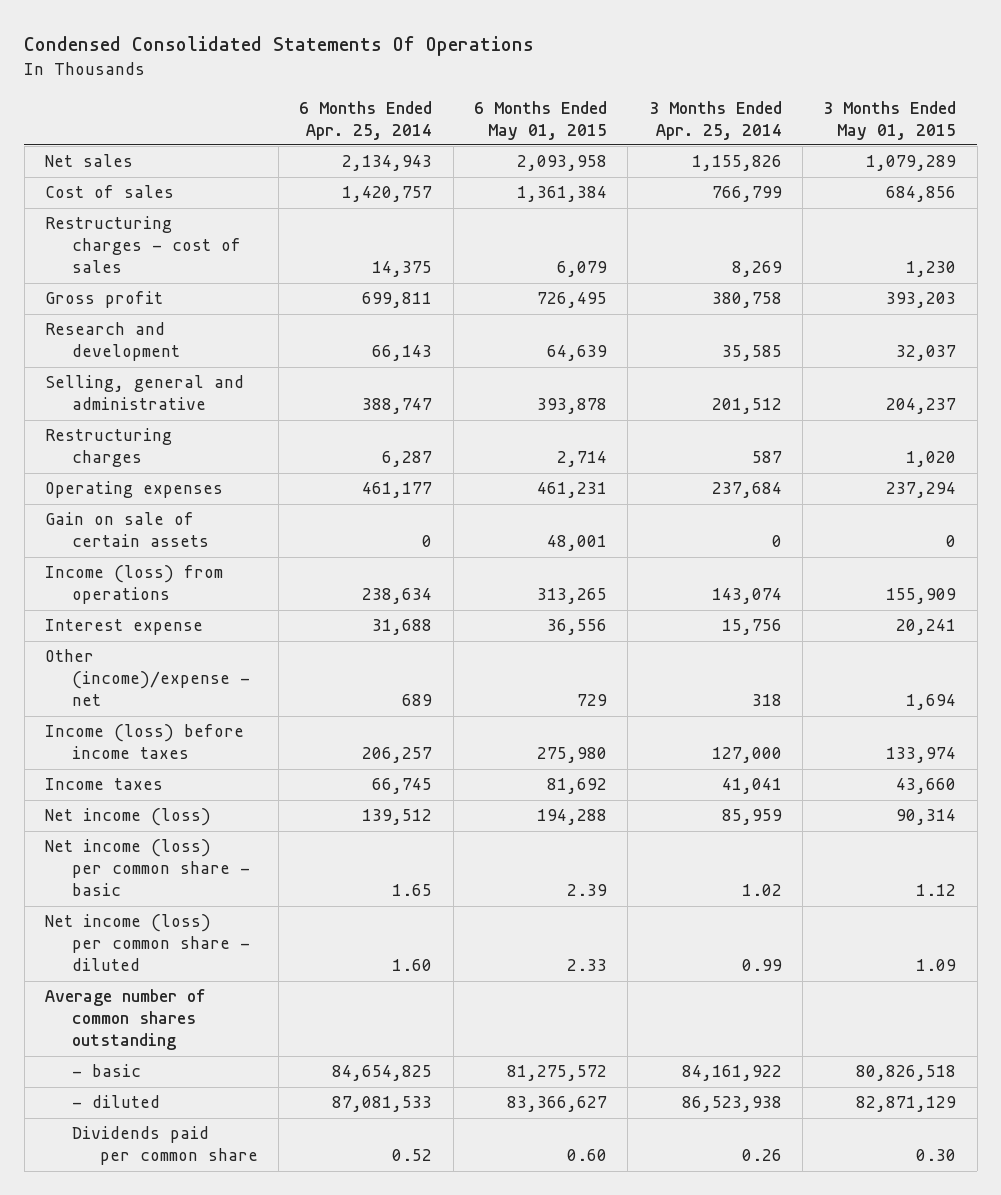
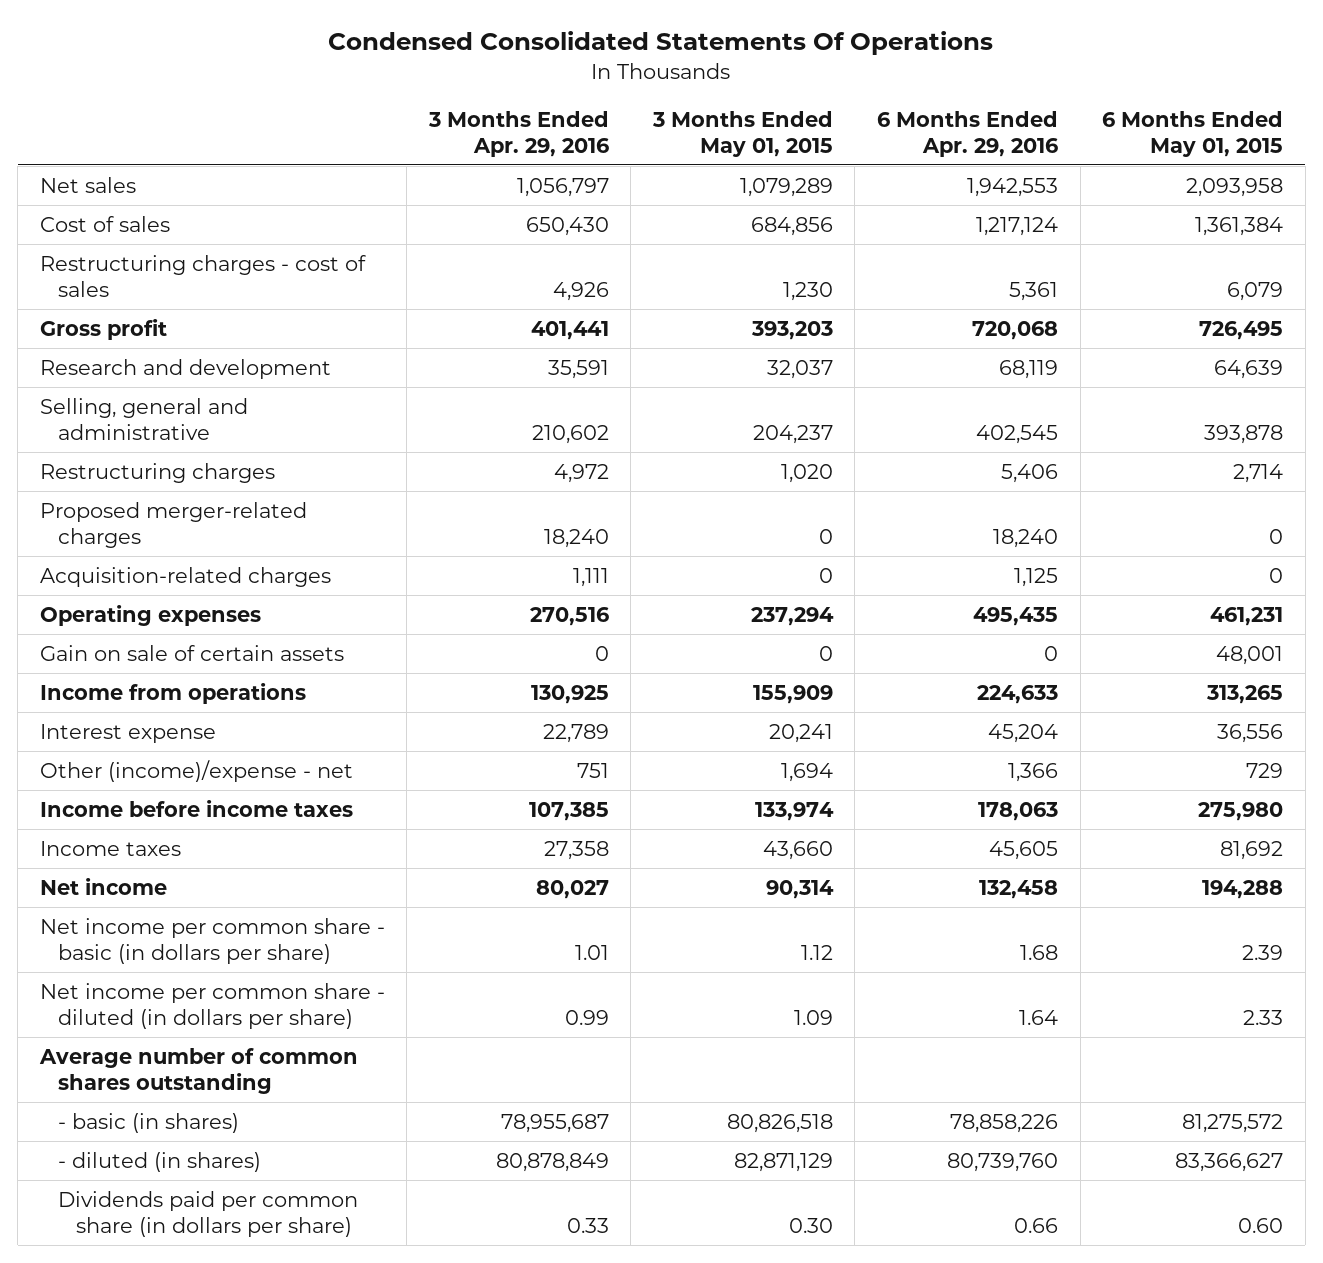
[299,100,433,140] 6 Months Ended Apr. 25, 2014 -> none
[648,100,782,140] 3 Months Ended Apr. 25, 2014 -> none
none -> [427,111,609,157] 3 Months Ended Apr. 29, 2016
none -> [877,111,1059,157] 6 Months Ended Apr. 29, 2016
none -> [39,501,307,548] Proposed merger-related charges
none -> [39,566,331,587] Acquisition-related charges
[44,565,223,605] Income (loss) from operations -> [39,682,306,704] Income from operations
[44,724,244,760] Income (loss) before income taxes -> [39,799,353,817] Income before income taxes
[44,808,211,827] Net income (loss) -> [39,877,167,895] Net income
[44,839,251,897] Net income (loss) per common share - basic -> [39,917,385,964] Net income per common share - basic (in dollars per share)
[44,914,251,972] Net income (loss) per common share - diluted -> [39,982,385,1029] Net income per common share - diluted (in dollars per share)
[72,1064,142,1078] - basic -> [57,1112,239,1133] - basic (in shares)
[72,1095,161,1109] - diluted -> [57,1151,261,1172] - diluted (in shares)
[72,1126,258,1166] Dividends paid per common share -> [57,1190,358,1237] Dividends paid per common share (in dollars per share)

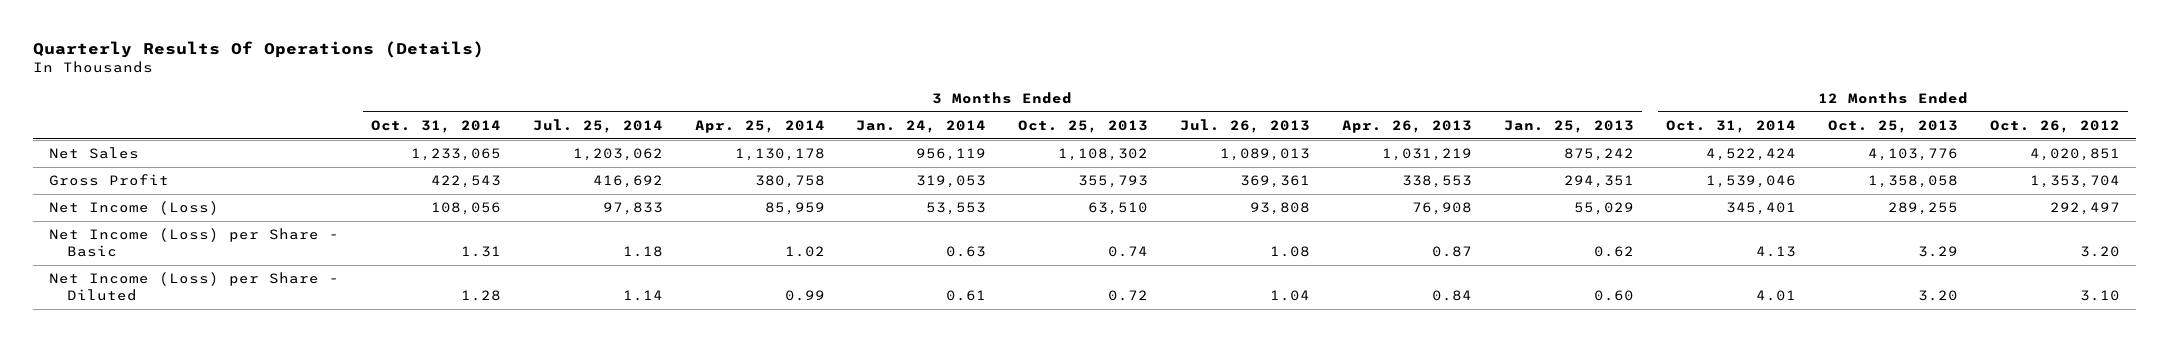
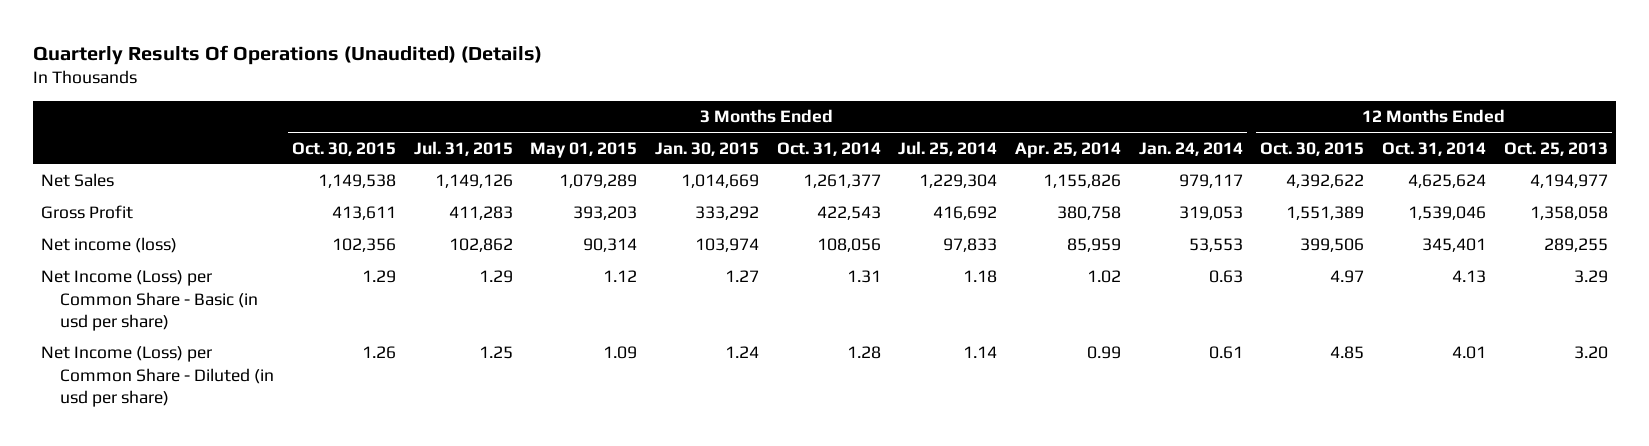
[33,40,485,58] Quarterly Results Of Operations (Details) -> [32,44,542,65] Quarterly Results Of Operations (Unaudited) (Details)
[1018,120,1149,134] Oct. 25, 2013 -> none
[1180,119,1311,134] Jul. 26, 2013 -> none
[1342,120,1473,134] Apr. 26, 2013 -> none
[1504,120,1635,134] Jan. 25, 2013 -> none
[1989,120,2120,134] Oct. 26, 2012 -> none
none -> [292,141,397,156] Oct. 30, 2015
none -> [413,140,513,156] Jul. 31, 2015
none -> [530,141,638,158] May 01, 2015
none -> [655,141,760,156] Jan. 30, 2015
none -> [1260,141,1365,156] Oct. 30, 2015
[410,148,501,162] 1,233,065 -> [802,174,881,189] 1,261,377
[572,148,663,162] 1,203,062 -> [919,174,998,189] 1,229,304
[734,148,825,162] 1,130,178 -> [1043,174,1122,189] 1,155,826
[916,148,987,162] 956,119 -> [1178,174,1243,189] 979,117
[1705,148,1796,162] 4,522,424 -> [1407,174,1486,189] 4,625,624
[1867,148,1958,162] 4,103,776 -> [1529,174,1608,189] 4,194,977
[48,201,219,216] Net Income (Loss) -> [41,237,178,254] Net income (loss)
[48,228,339,258] Net Income (Loss) per Share - Basic -> [41,270,259,332] Net Income (Loss) per Common Share - Basic (in usd per share)
[48,272,339,302] Net Income (Loss) per Share - Diluted -> [41,346,275,408] Net Income (Loss) per Common Share - Diluted (in usd per share)

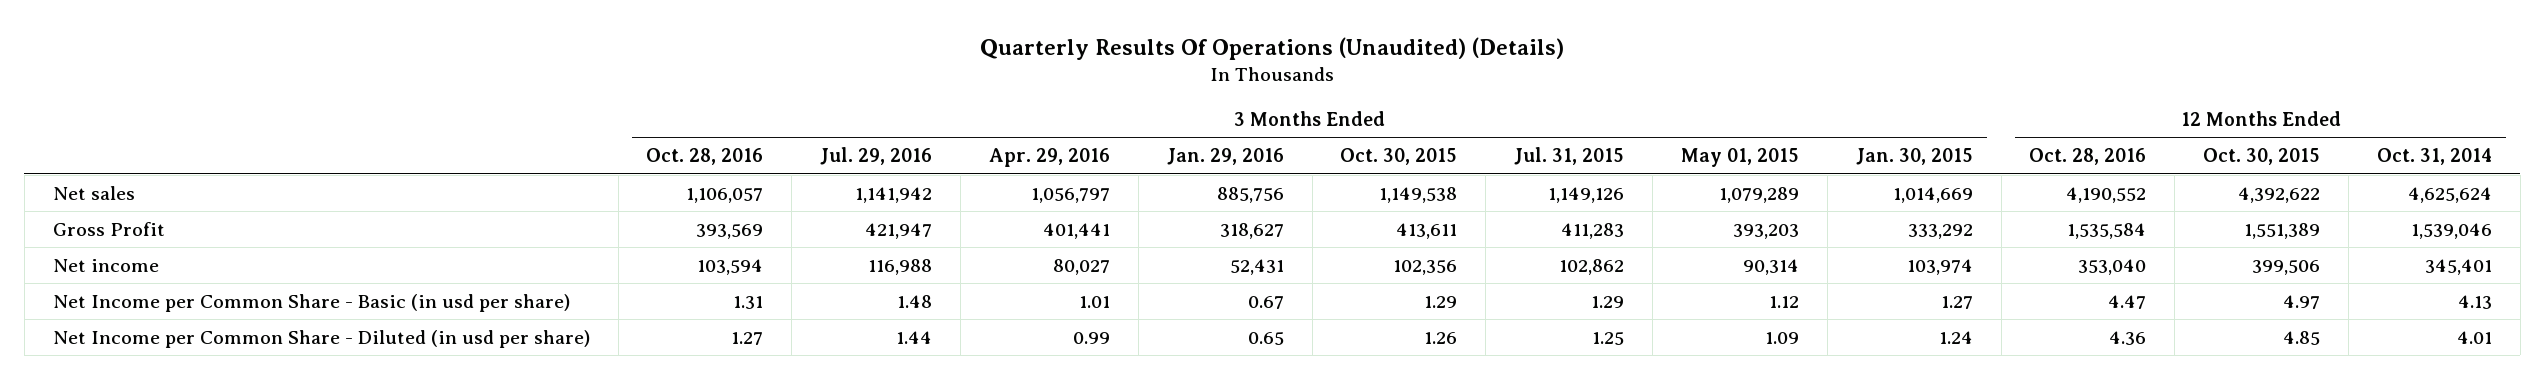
[776,141,881,156] Oct. 31, 2014 -> none
[898,140,998,156] Jul. 25, 2014 -> none
[1015,141,1122,158] Apr. 25, 2014 -> none
[1138,141,1243,156] Jan. 24, 2014 -> none
[1503,141,1608,156] Oct. 25, 2013 -> none
none -> [646,148,764,166] Oct. 28, 2016
none -> [820,147,933,166] Jul. 29, 2016
none -> [988,148,1110,168] Apr. 29, 2016
none -> [1166,148,1284,166] Jan. 29, 2016
none -> [2029,148,2147,166] Oct. 28, 2016
[41,173,115,188] Net Sales -> [52,185,135,200] Net sales
[41,237,178,254] Net income (loss) -> [52,258,159,272] Net income
[41,270,259,332] Net Income (Loss) per Common Share - Basic (in usd per share) -> [52,293,570,312] Net Income per Common Share - Basic (in usd per share)
[41,346,275,408] Net Income (Loss) per Common Share - Diluted (in usd per share) -> [52,329,590,348] Net Income per Common Share - Diluted (in usd per share)

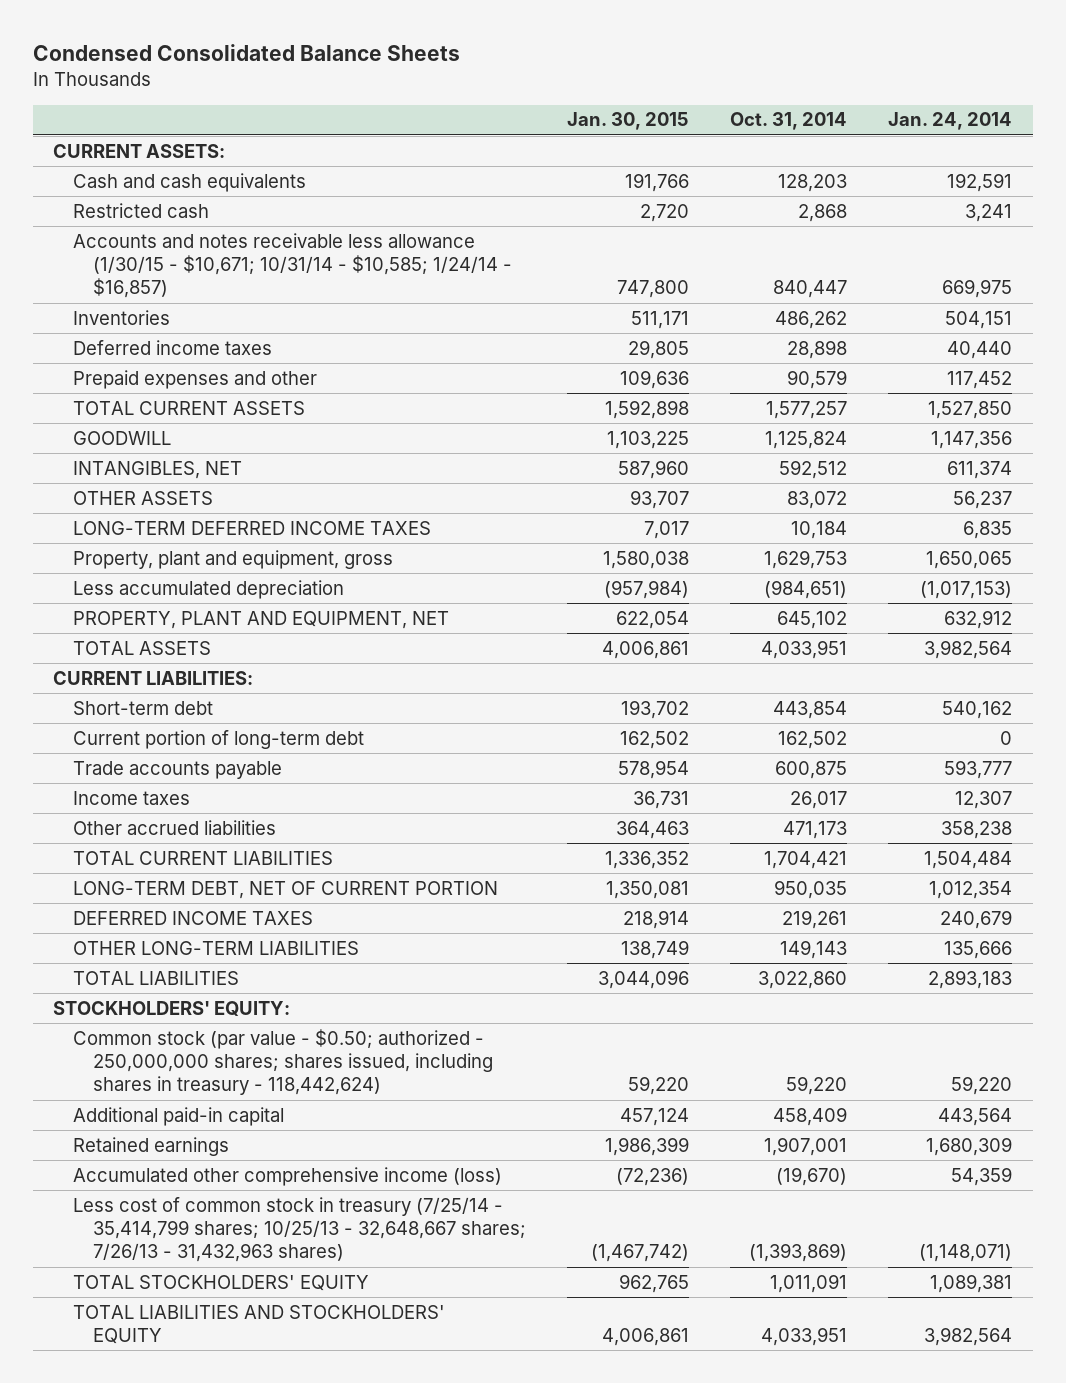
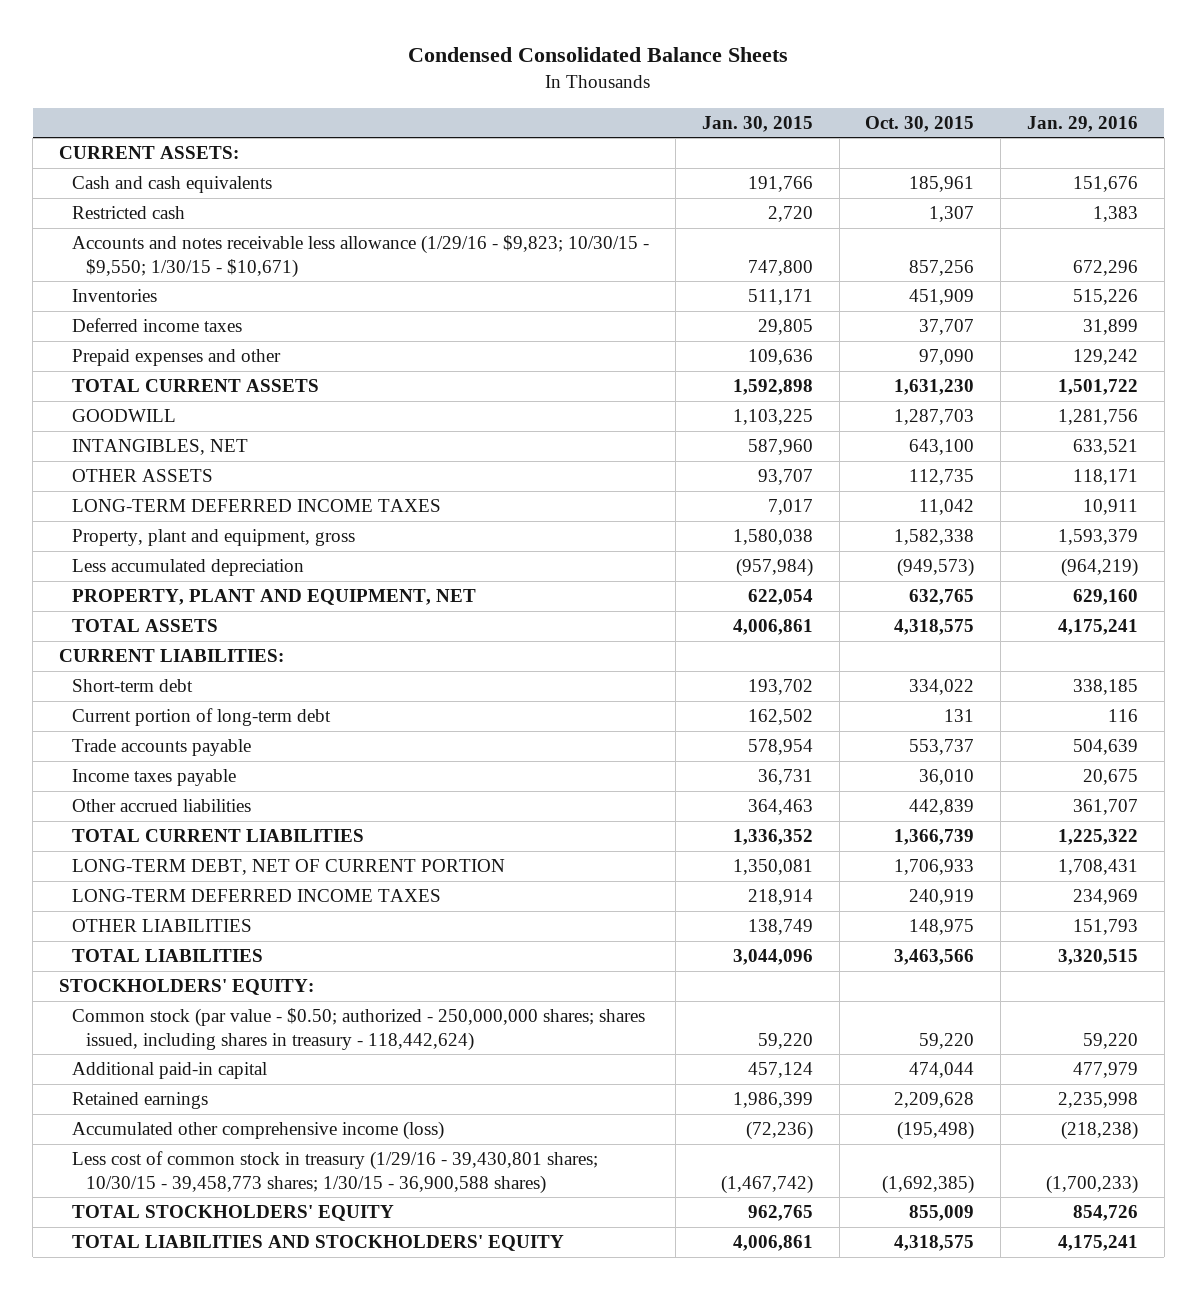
[730,112,848,131] Oct. 31, 2014 -> none
[888,112,1013,131] Jan. 24, 2014 -> none
none -> [865,115,975,132] Oct. 30, 2015
none -> [1026,115,1138,132] Jan. 29, 2016
[73,232,513,299] Accounts and notes receivable less allowance (1/30/15 - $10,671; 10/31/14 - $10,585; 1/24/14 - $16,857) -> [72,235,650,278] Accounts and notes receivable less allowance (1/29/16 - $9,823; 10/30/15 - $9,550; 1/30/15 - $10,671)
[73,790,191,805] Income taxes -> [72,769,237,787] Income taxes payable
[73,910,314,925] DEFERRED INCOME TAXES -> [72,889,442,903] LONG-TERM DEFERRED INCOME TAXES
[73,940,360,955] OTHER LONG-TERM LIABILITIES -> [72,919,253,933] OTHER LIABILITIES
[73,1196,527,1263] Less cost of common stock in treasury (7/25/14 - 35,414,799 shares; 10/25/13 - 32,648,667 shares; 7/26/13 - 31,432,963 shares) -> [72,1151,599,1194] Less cost of common stock in treasury (1/29/16 - 39,430,801 shares; 10/30/15 - 39,458,773 shares; 1/30/15 - 36,900,588 shares)

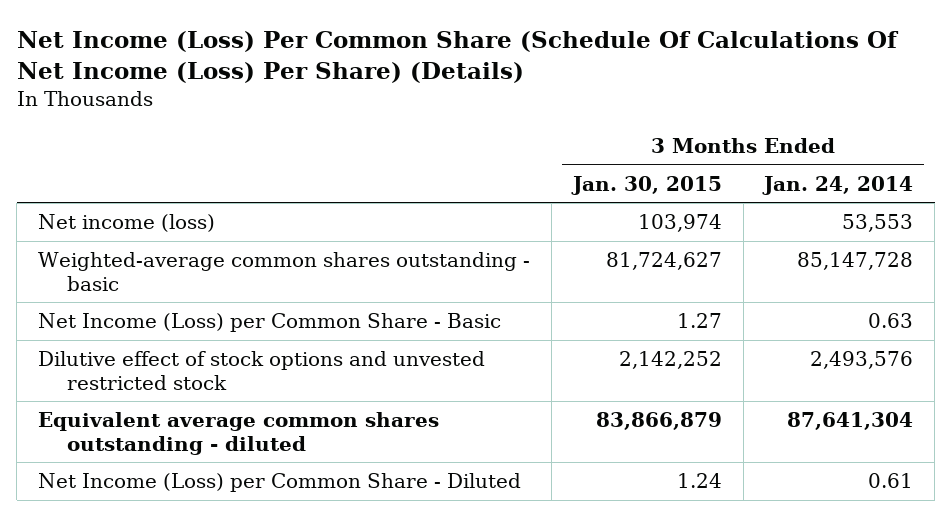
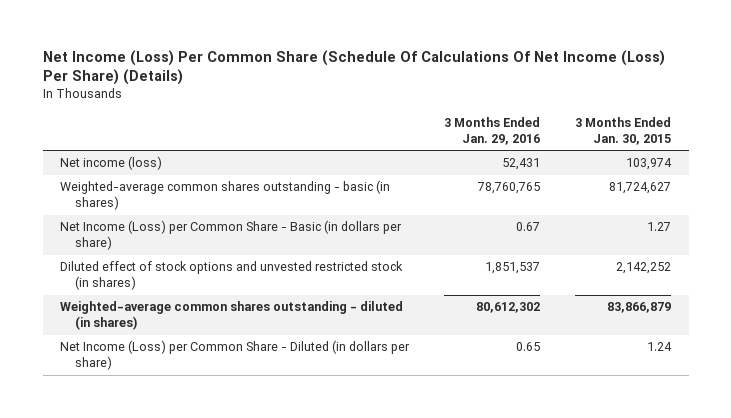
[762,175,914,195] Jan. 24, 2014 -> none
none -> [444,116,541,145] 3 Months Ended Jan. 29, 2016
[38,252,531,291] Weighted-average common shares outstanding - basic -> [60,180,391,211] Weighted-average common shares outstanding - basic (in shares)
[38,313,502,333] Net Income (Loss) per Common Share - Basic -> [60,220,403,251] Net Income (Loss) per Common Share - Basic (in dollars per share)
[38,351,486,390] Dilutive effect of stock options and unvested restricted stock -> [60,261,404,291] Diluted effect of stock options and unvested restricted stock (in shares)
[38,412,440,455] Equivalent average common shares outstanding - diluted -> [60,301,404,331] Weighted-average common shares outstanding - diluted (in shares)
[38,473,522,493] Net Income (Loss) per Common Share - Diluted -> [60,340,411,371] Net Income (Loss) per Common Share - Diluted (in dollars per share)

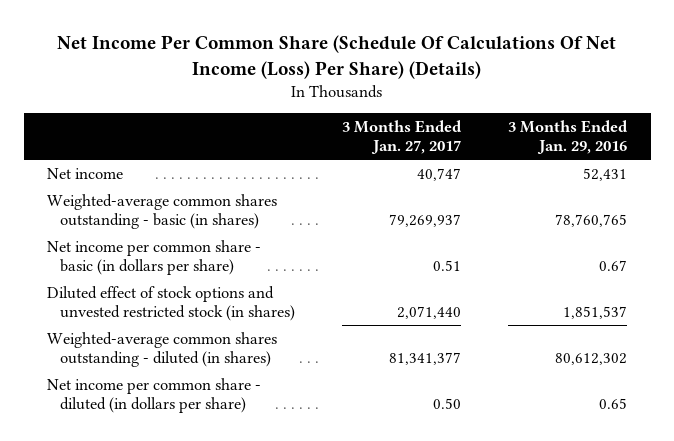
[42,49,665,86] Net Income (Loss) Per Common Share (Schedule Of Calculations Of Net Income (Loss) Per Share) (Details) -> [57,35,617,79] Net Income Per Common Share (Schedule Of Calculations Of Net Income (Loss) Per Share) (Details)
[575,116,672,145] 3 Months Ended Jan. 30, 2015 -> none
none -> [342,120,463,154] 3 Months Ended Jan. 27, 2017
[60,156,163,171] Net income (loss) -> [47,167,124,179] Net income
[60,220,403,251] Net Income (Loss) per Common Share - Basic (in dollars per share) -> [47,239,262,275] Net income per common share - basic (in dollars per share)
[60,340,411,371] Net Income (Loss) per Common Share - Diluted (in dollars per share) -> [47,377,262,413] Net income per common share - diluted (in dollars per share)

